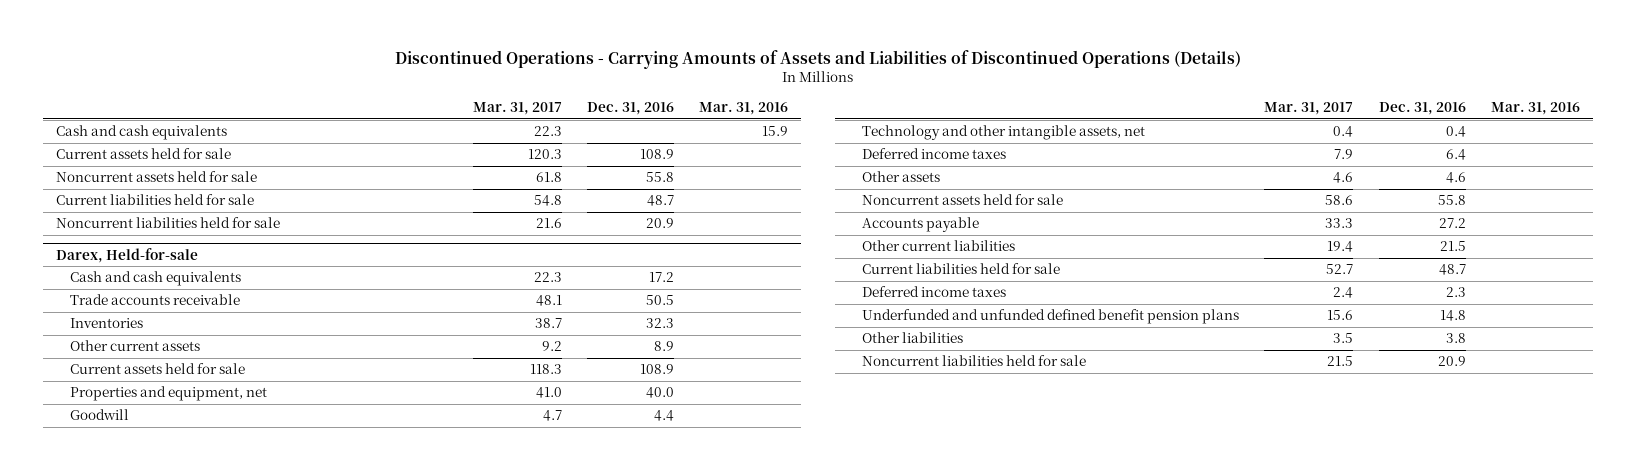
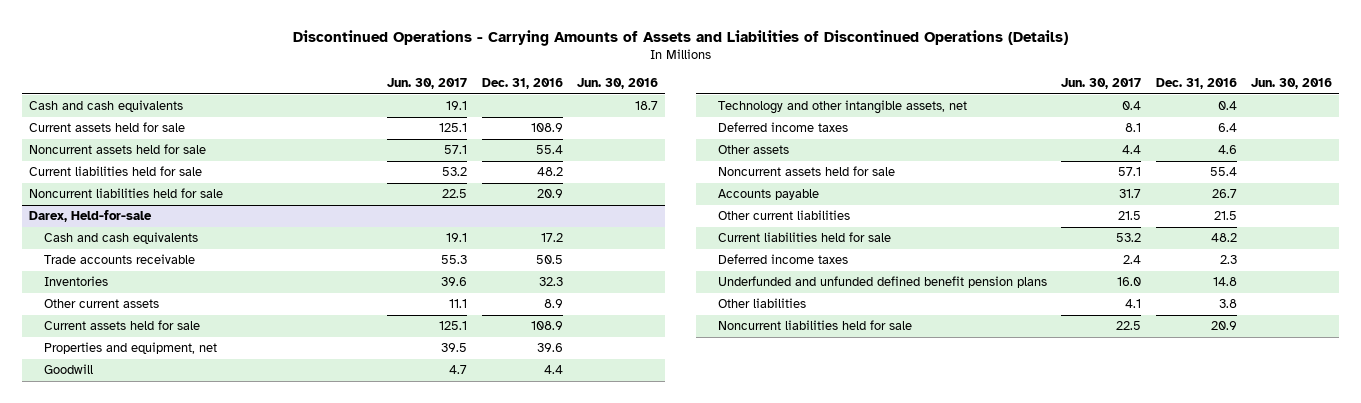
[472,102,562,116] Mar. 31, 2017 -> none
[699,102,789,116] Mar. 31, 2016 -> none
none -> [387,77,468,89] Jun. 30, 2017
none -> [576,77,658,89] Jun. 30, 2016
[646,172,675,183] 55.8 -> [535,145,563,155] 55.4
[647,195,675,207] 48.7 -> [536,167,563,177] 48.2
[646,387,675,399] 40.0 -> [536,343,563,353] 39.6
[1437,195,1466,206] 55.8 -> [1209,167,1237,177] 55.4
[1438,218,1466,229] 27.2 -> [1211,189,1237,199] 26.7
[1438,264,1466,276] 48.7 -> [1210,233,1237,243] 48.2

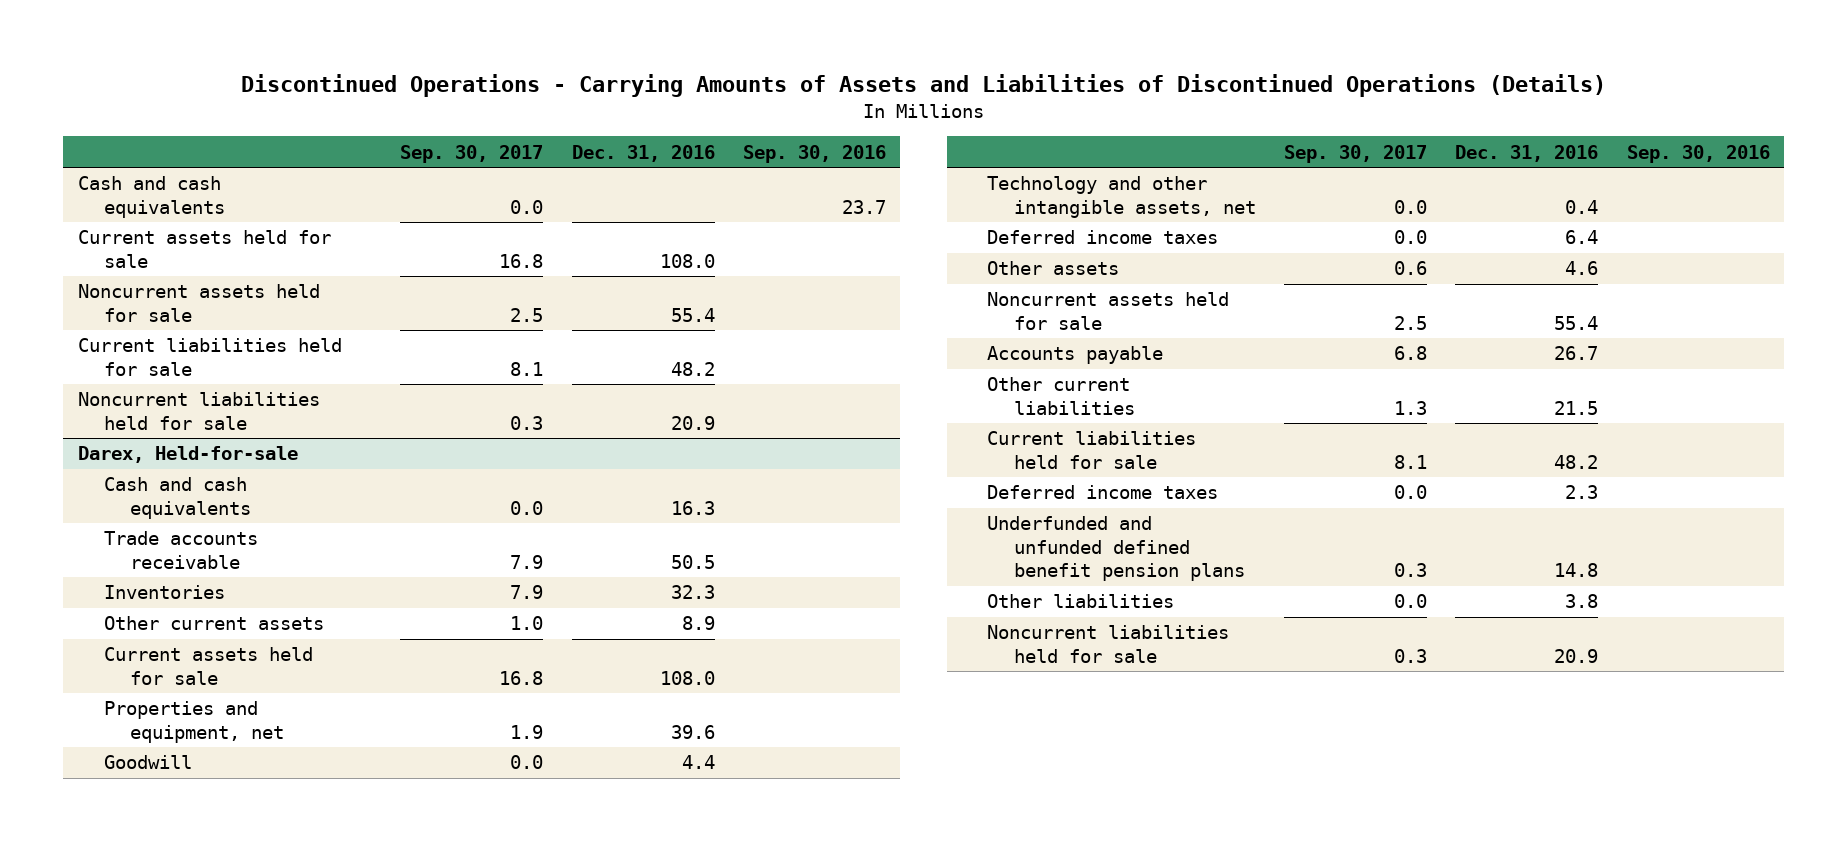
[387,77,468,89] Jun. 30, 2017 -> none
[576,77,658,89] Jun. 30, 2016 -> none
none -> [400,144,544,163] Sep. 30, 2017
none -> [743,144,887,163] Sep. 30, 2016
[530,123,563,133] 108.9 -> [659,253,715,268] 108.0
[540,233,563,243] 17.2 -> [670,500,715,515] 16.3
[530,321,563,331] 108.9 -> [659,670,715,685] 108.0

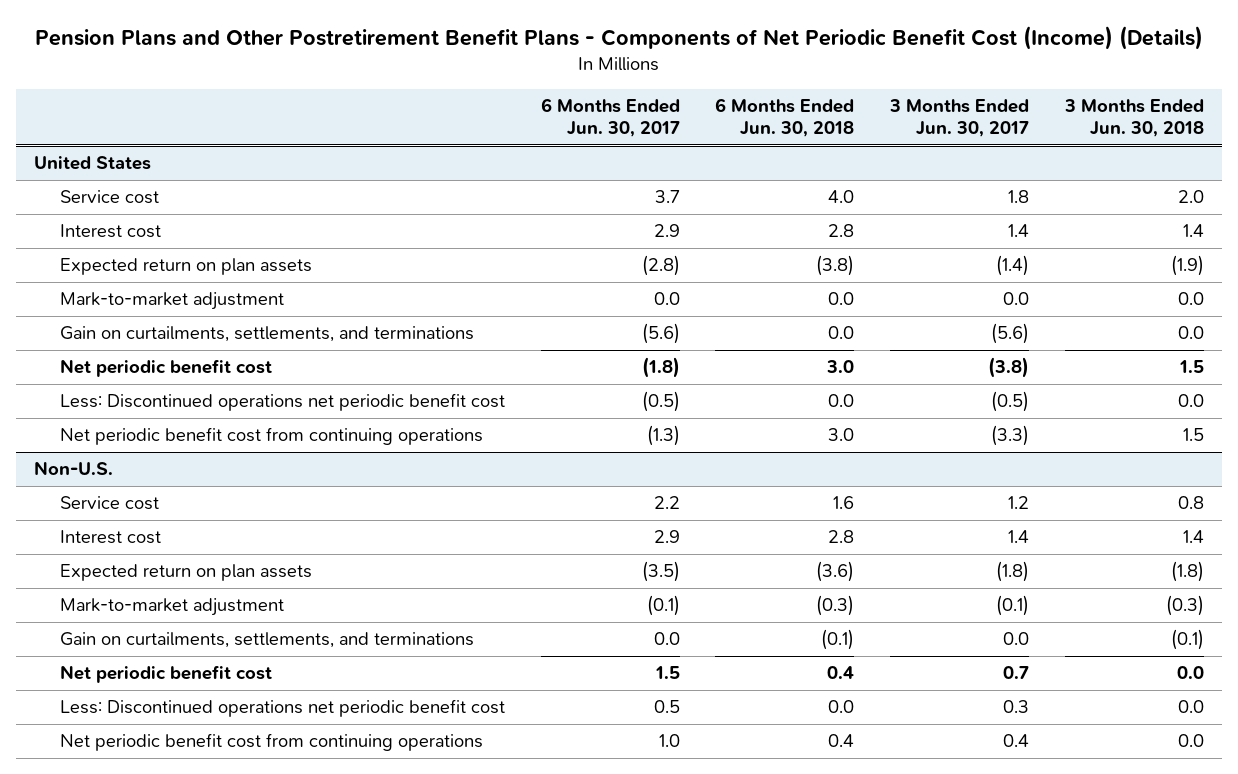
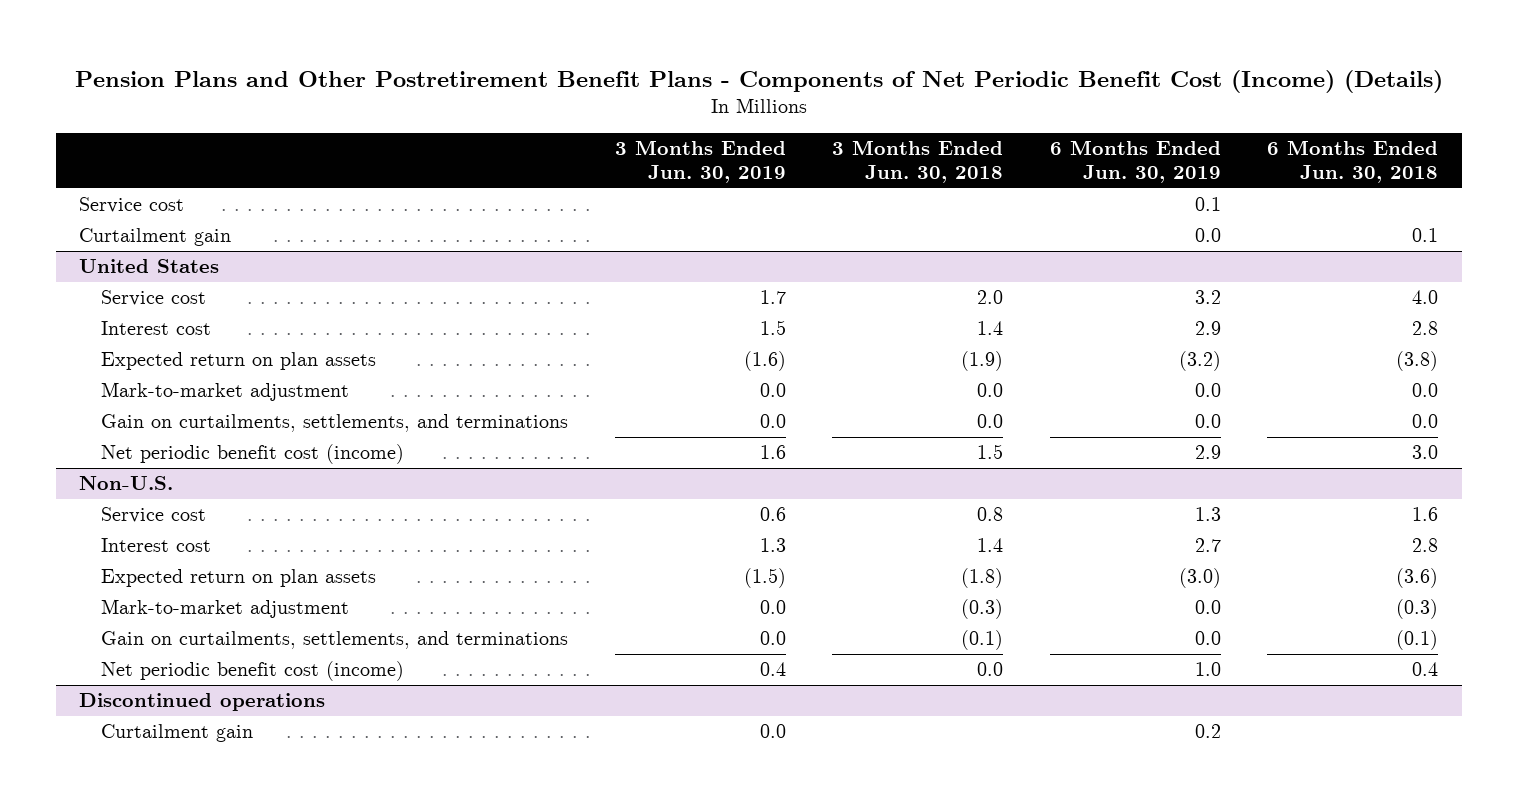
[540,98,680,138] 6 Months Ended Jun. 30, 2017 -> none
[889,99,1030,138] 3 Months Ended Jun. 30, 2017 -> none
none -> [614,140,786,184] 3 Months Ended Jun. 30, 2019
none -> [1049,140,1221,184] 6 Months Ended Jun. 30, 2019
none -> [79,197,185,214] Service cost
none -> [79,228,232,247] Curtailment gain
[59,393,505,412] Less: Discontinued operations net periodic benefit cost -> none
[59,427,483,446] Net periodic benefit cost from continuing operations -> none
[59,359,272,378] Net periodic benefit cost -> [100,444,404,465] Net periodic benefit cost (income)
[59,699,505,718] Less: Discontinued operations net periodic benefit cost -> none
[59,733,483,752] Net periodic benefit cost from continuing operations -> none
[59,665,272,684] Net periodic benefit cost -> [100,661,404,682] Net periodic benefit cost (income)
none -> [79,693,326,712] Discontinued operations
none -> [100,724,253,743] Curtailment gain

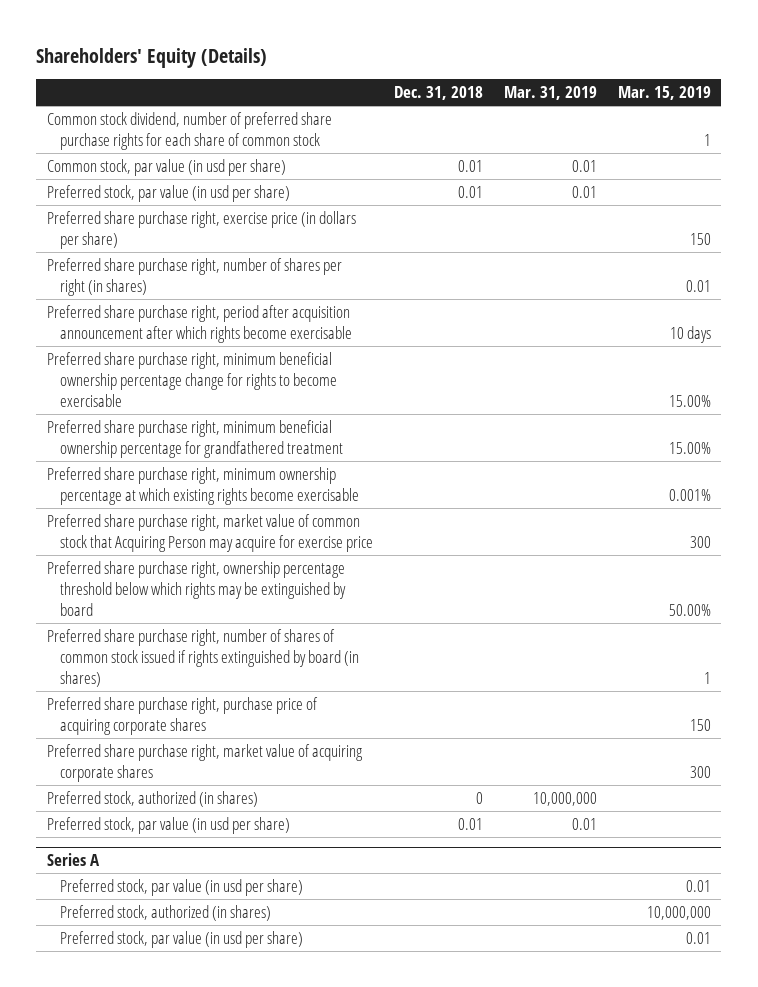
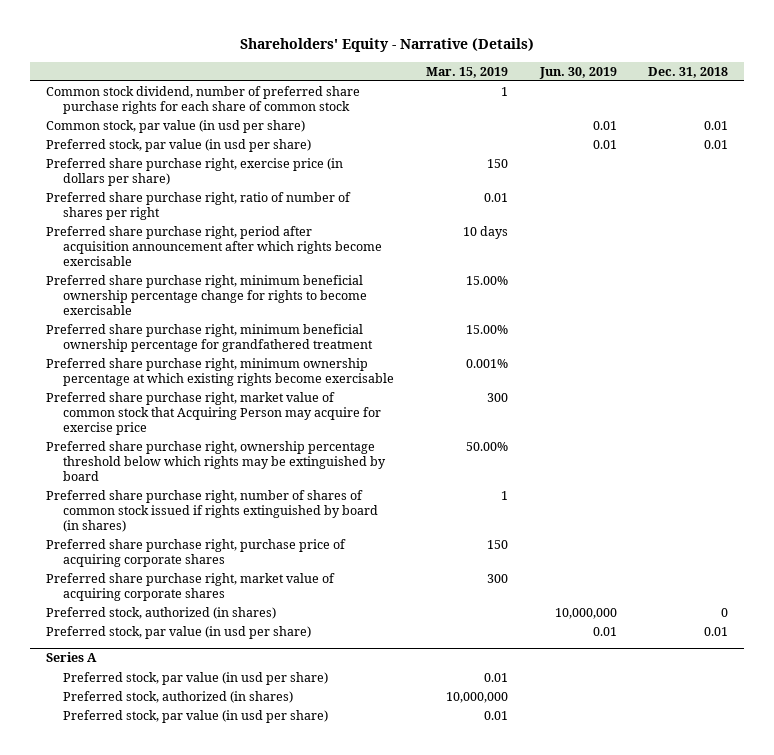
[36,47,268,68] Shareholders' Equity (Details) -> [240,38,535,53] Shareholders' Equity - Narrative (Details)
[504,86,598,101] Mar. 31, 2019 -> none
none -> [538,66,617,79] Jun. 30, 2019
[46,257,342,296] Preferred share purchase right, number of shares per right (in shares) -> [46,192,352,220] Preferred share purchase right, ratio of number of shares per right

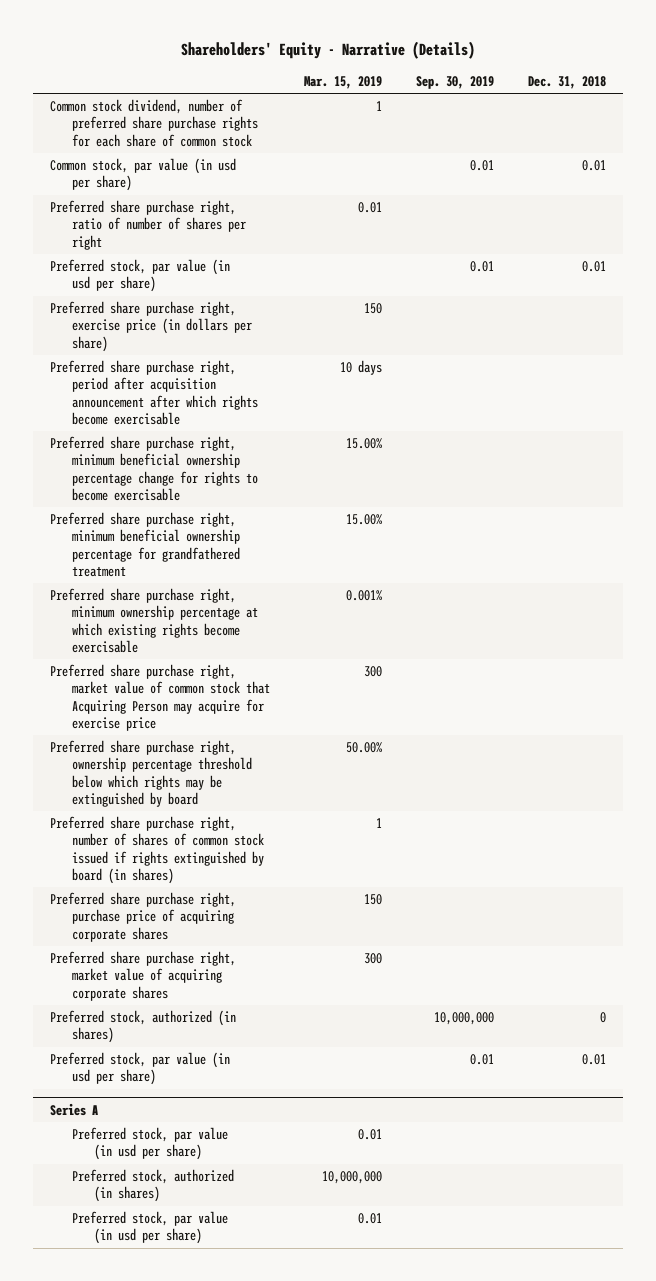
[538,66,617,79] Jun. 30, 2019 -> none
none -> [415,75,494,89] Sep. 30, 2019
[46,192,352,220] Preferred share purchase right, ratio of number of shares per right -> [50,199,247,250] Preferred share purchase right, ratio of number of shares per right

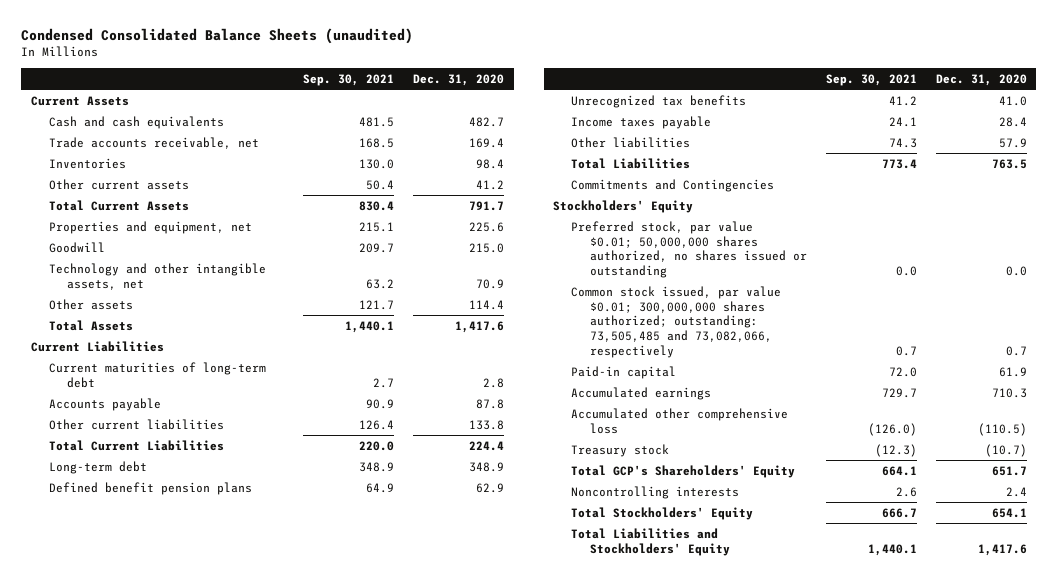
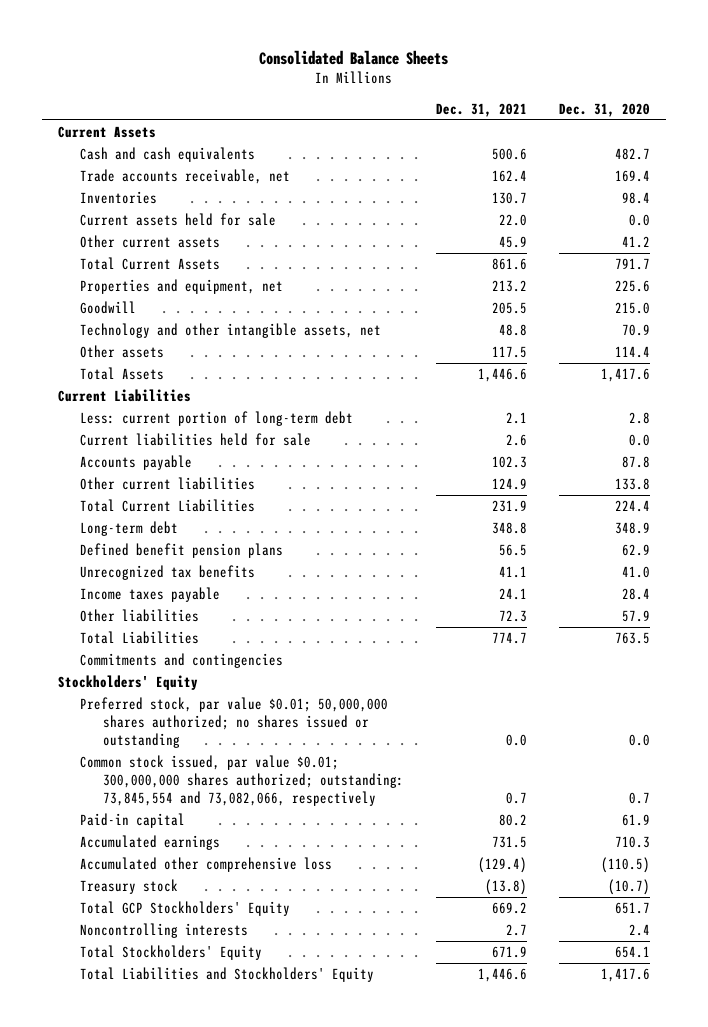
[21,27,414,44] Condensed Consolidated Balance Sheets (unaudited) -> [259,50,449,66] Consolidated Balance Sheets
[303,73,395,86] Sep. 30, 2021 -> none
none -> [436,102,528,117] Dec. 31, 2021
none -> [80,212,277,226] Current assets held for sale
[48,361,266,388] Current maturities of long-term debt -> [80,410,354,426] Less: current portion of long-term debt
none -> [80,432,312,446] Current liabilities held for sale
[571,178,775,192] Commitments and Contingencies -> [80,652,284,668] Commitments and contingencies
[571,220,807,279] Preferred stock, par value $0.01; 50,000,000 shares authorized, no shares issued or outstanding -> [80,696,389,748] Preferred stock, par value $0.01; 50,000,000 shares authorized; no shares issued or outstanding
[571,285,782,358] Common stock issued, par value $0.01; 300,000,000 shares authorized; outstanding: 73,505,485 and 73,082,066, respectively -> [80,754,404,806] Common stock issued, par value $0.01; 300,000,000 shares authorized; outstanding: 73,845,554 and 73,082,066, respectively
[571,464,796,478] Total GCP's Shareholders' Equity -> [80,900,291,916] Total GCP Stockholders' Equity

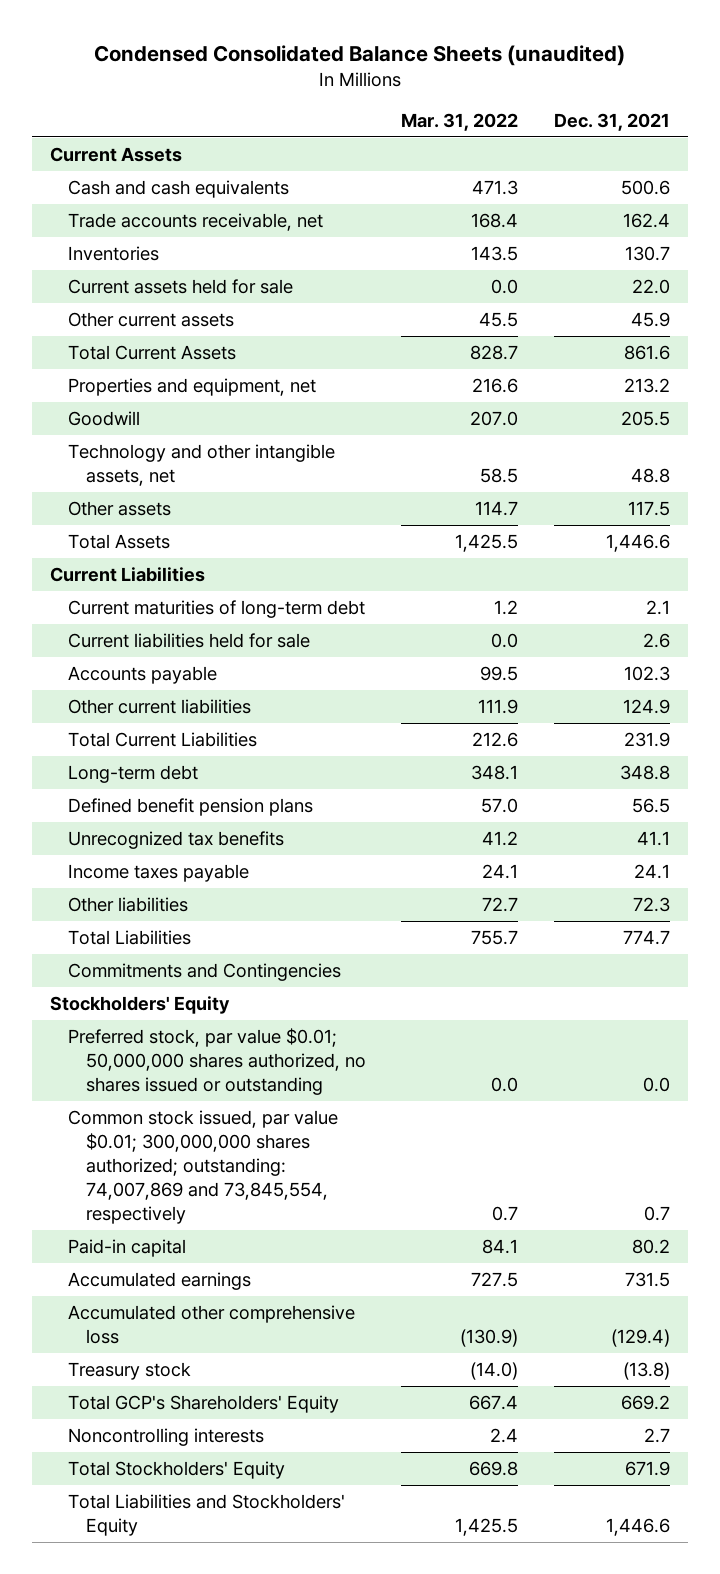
[259,50,449,66] Consolidated Balance Sheets -> [93,44,625,66] Condensed Consolidated Balance Sheets (unaudited)
[559,102,651,117] Dec. 31, 2020 -> none
none -> [401,113,519,132] Mar. 31, 2022
[80,410,354,426] Less: current portion of long-term debt -> [67,600,365,619] Current maturities of long-term debt
[80,652,284,668] Commitments and contingencies -> [67,963,341,982] Commitments and Contingencies
[80,696,389,748] Preferred stock, par value $0.01; 50,000,000 shares authorized; no shares issued or outstanding -> [67,1028,366,1095] Preferred stock, par value $0.01; 50,000,000 shares authorized, no shares issued or outstanding
[80,754,404,806] Common stock issued, par value $0.01; 300,000,000 shares authorized; outstanding: 73,845,554 and 73,082,066, respectively -> [67,1110,338,1224] Common stock issued, par value $0.01; 300,000,000 shares authorized; outstanding: 74,007,869 and 73,845,554, respectively
[80,900,291,916] Total GCP Stockholders' Equity -> [67,1395,339,1414] Total GCP's Shareholders' Equity

